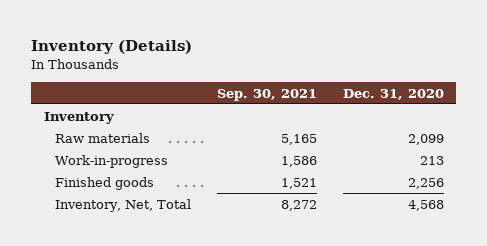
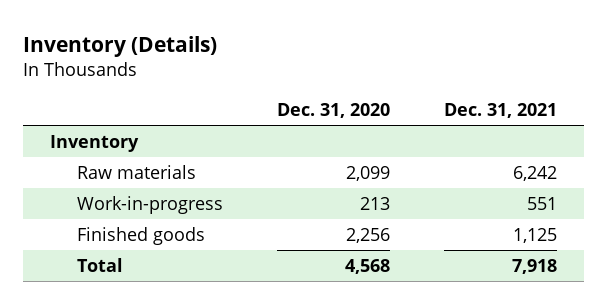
[216,88,317,101] Sep. 30, 2021 -> none
none -> [443,103,557,119] Dec. 31, 2021
[55,198,192,212] Inventory, Net, Total -> [76,257,123,272] Total

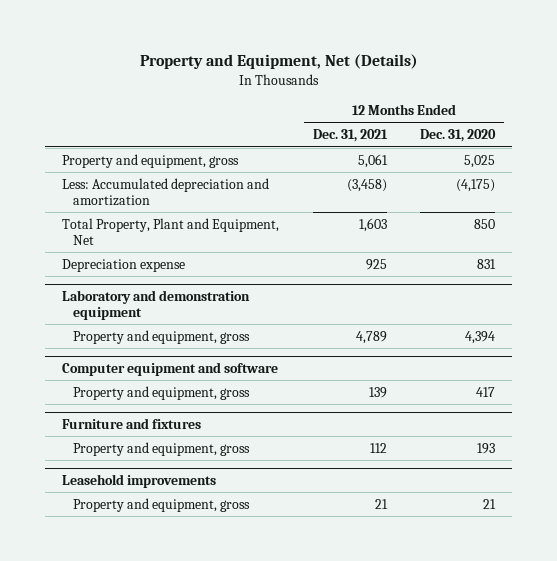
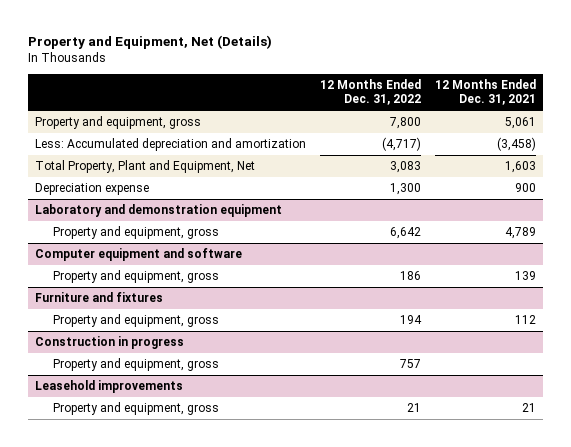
[420,129,497,143] Dec. 31, 2020 -> none
none -> [319,79,421,106] 12 Months Ended Dec. 31, 2022
[365,258,387,270] 925 -> [515,183,537,193] 900
none -> [34,336,184,350] Construction in progress
none -> [53,358,220,372] Property and equipment, gross

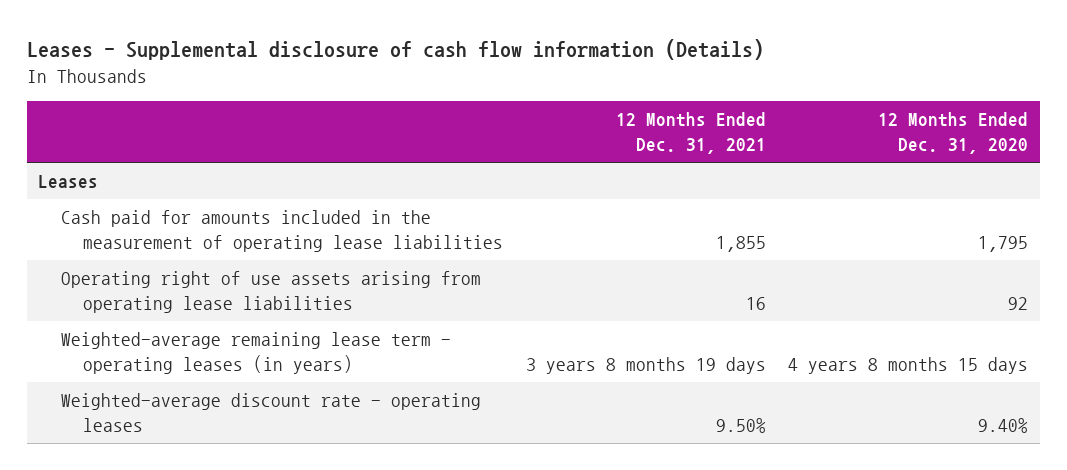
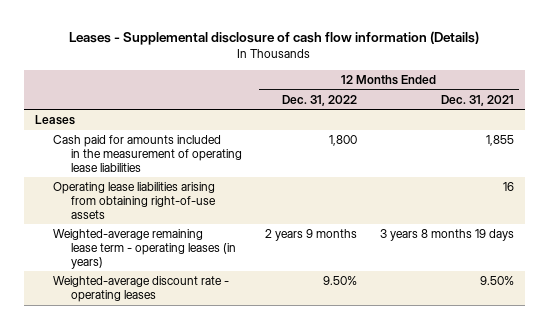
[878,112,1029,155] 12 Months Ended Dec. 31, 2020 -> none
none -> [281,94,357,106] Dec. 31, 2022
[60,271,481,313] Operating right of use assets arising from operating lease liabilities -> [52,182,216,219] Operating lease liabilities arising from obtaining right-of-use assets

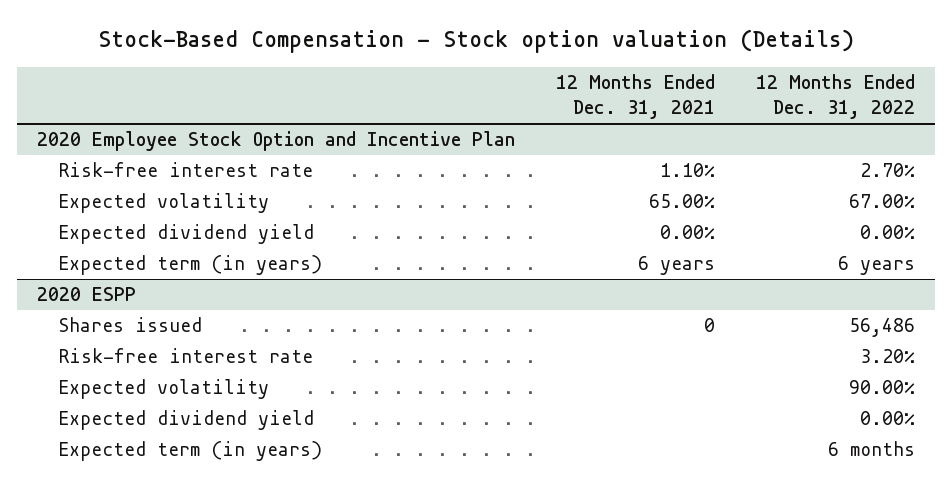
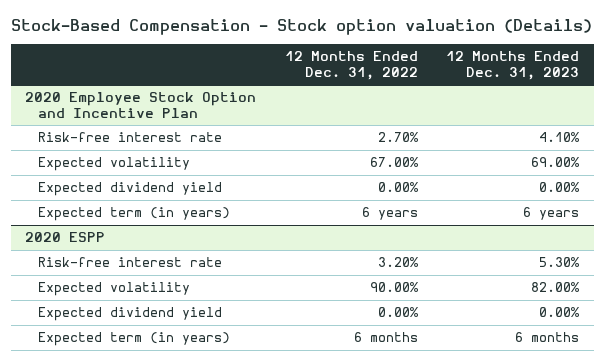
[556,74,716,120] 12 Months Ended Dec. 31, 2021 -> none
none -> [446,51,580,80] 12 Months Ended Dec. 31, 2023
[57,317,202,333] Shares issued -> none

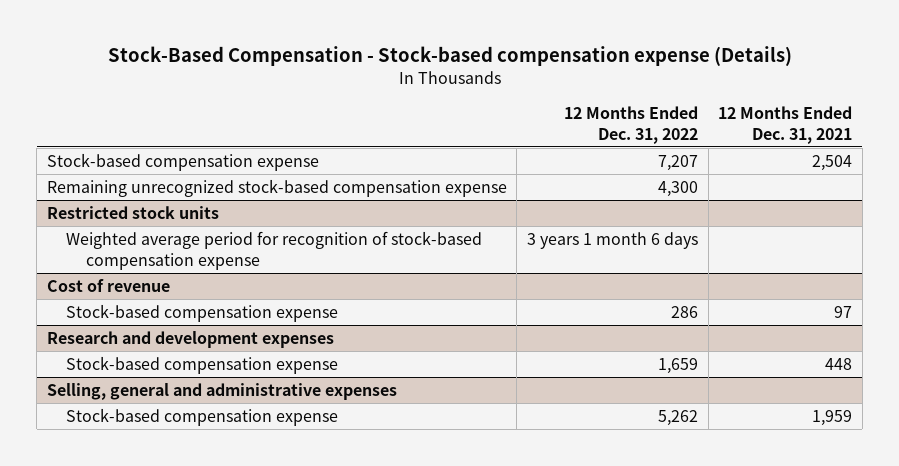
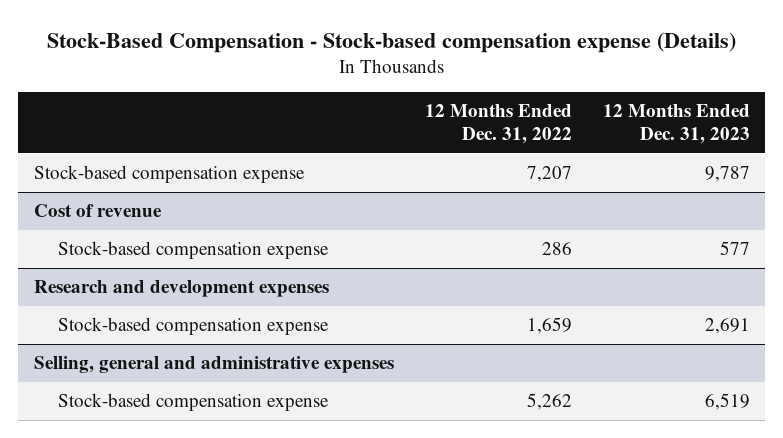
[718,105,853,144] 12 Months Ended Dec. 31, 2021 -> none
none -> [602,104,750,144] 12 Months Ended Dec. 31, 2023
[46,178,507,197] Remaining unrecognized stock-based compensation expense -> none
[46,205,219,219] Restricted stock units -> none
[66,230,483,270] Weighted average period for recognition of stock-based compensation expense -> none

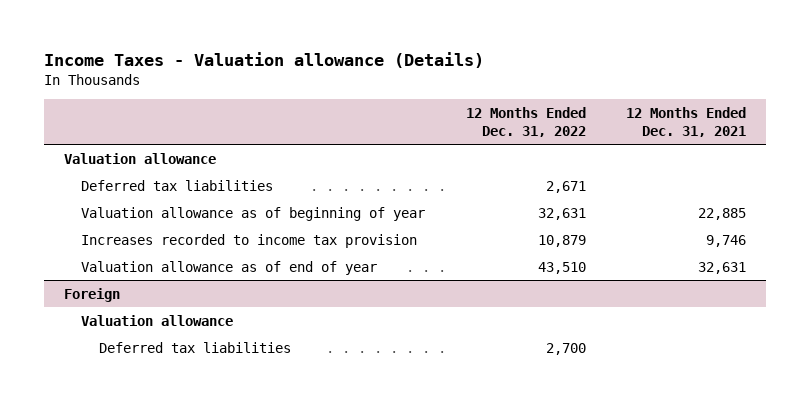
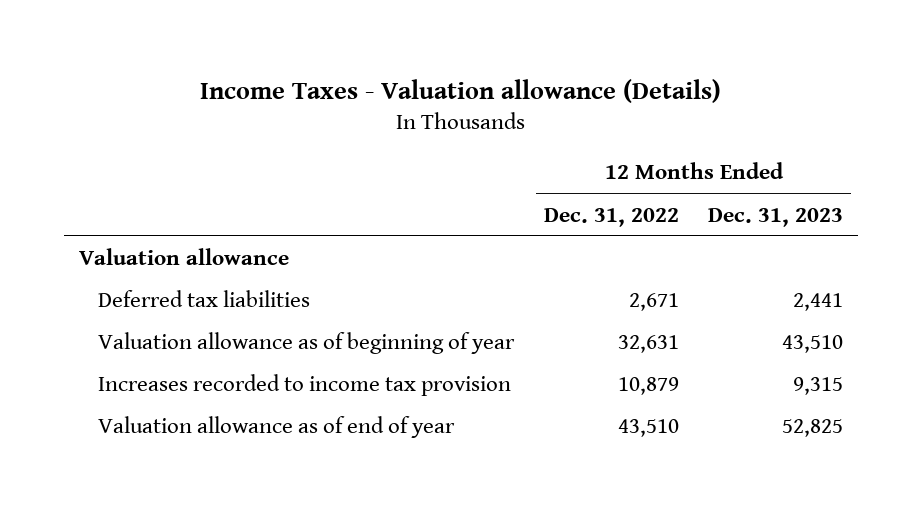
[626,106,747,137] 12 Months Ended Dec. 31, 2021 -> none
none -> [708,207,844,227] Dec. 31, 2023
[63,287,120,302] Foreign -> none
[81,314,234,326] Valuation allowance -> none
[98,341,291,353] Deferred tax liabilities -> none

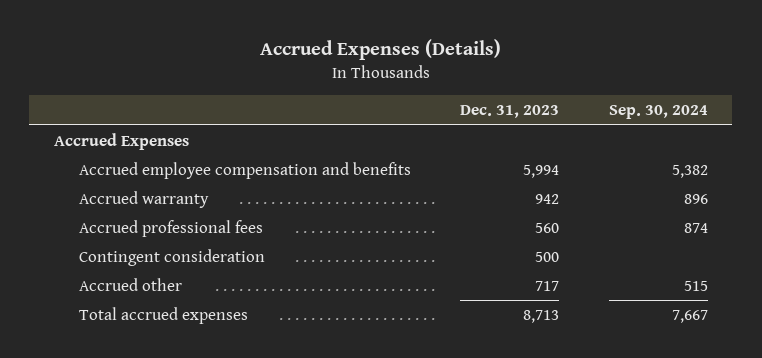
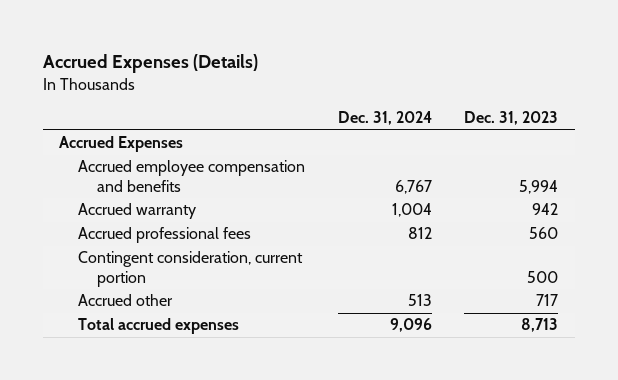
[608,105,708,120] Sep. 30, 2024 -> none
none -> [337,111,432,126] Dec. 31, 2024
[78,248,265,266] Contingent consideration -> [78,251,304,288] Contingent consideration, current portion

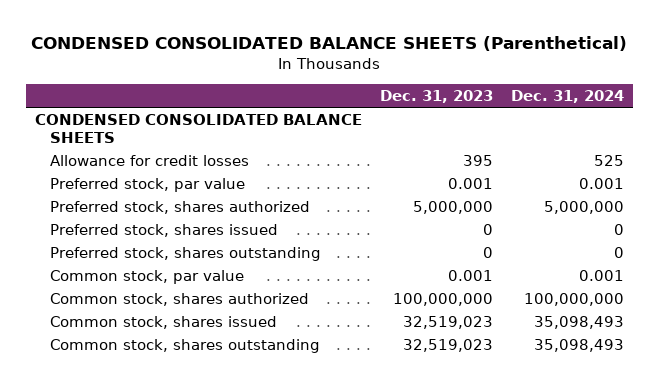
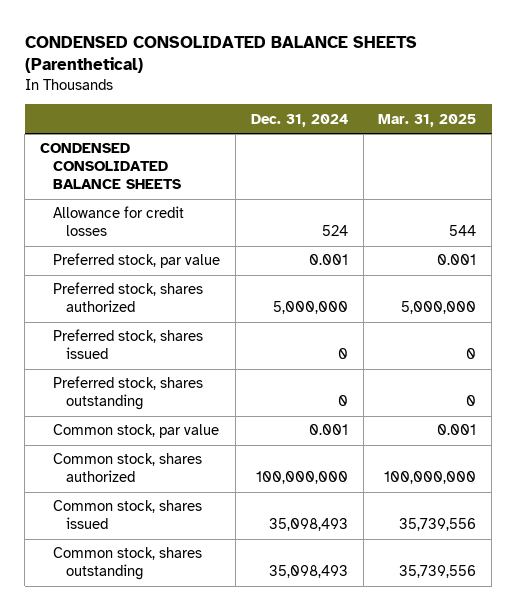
[379,90,493,104] Dec. 31, 2023 -> none
none -> [378,113,477,127] Mar. 31, 2025
[593,155,624,167] 525 -> [321,225,348,237] 524

